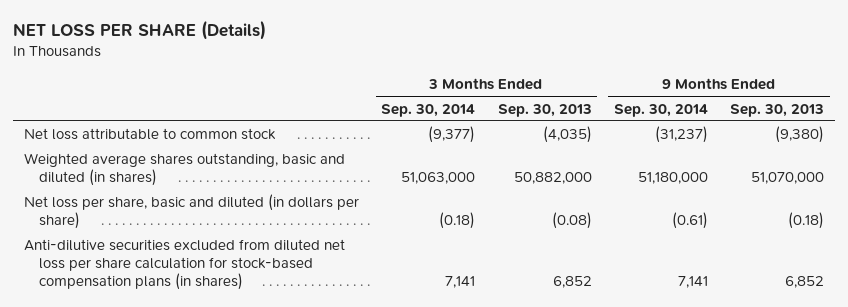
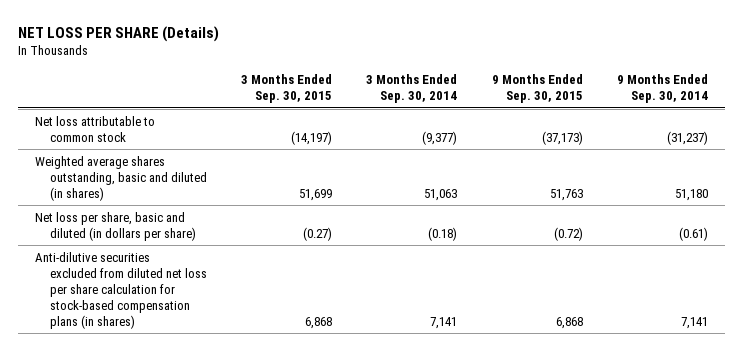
[497,103,592,117] Sep. 30, 2013 -> none
[730,103,825,117] Sep. 30, 2013 -> none
none -> [240,74,332,104] 3 Months Ended Sep. 30, 2015
none -> [491,74,583,104] 9 Months Ended Sep. 30, 2015
[401,172,476,185] 51,063,000 -> [424,188,458,201] 51,063
[637,172,708,185] 51,180,000 -> [675,188,709,201] 51,180

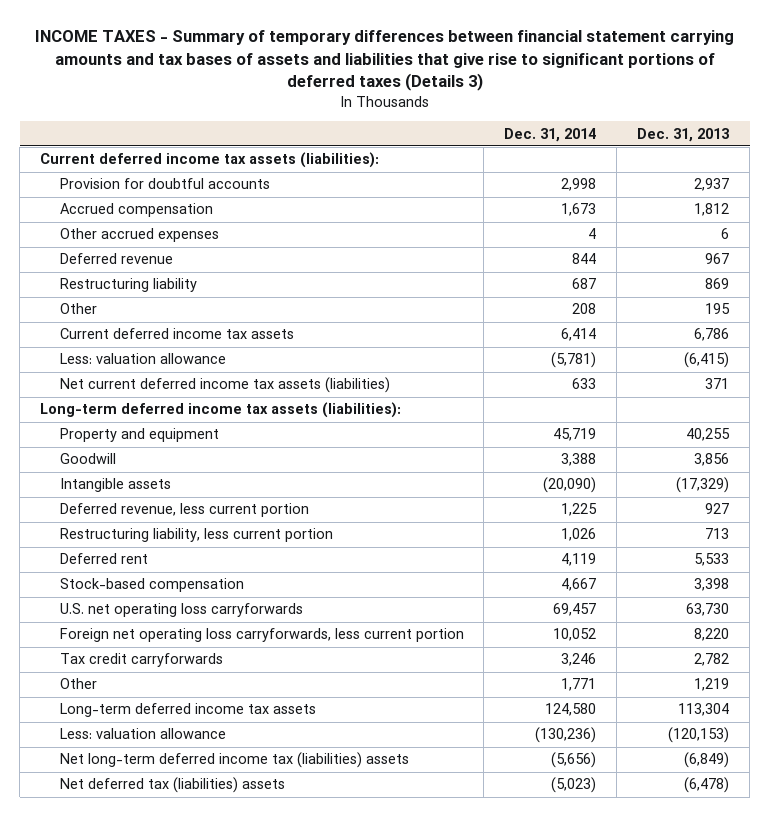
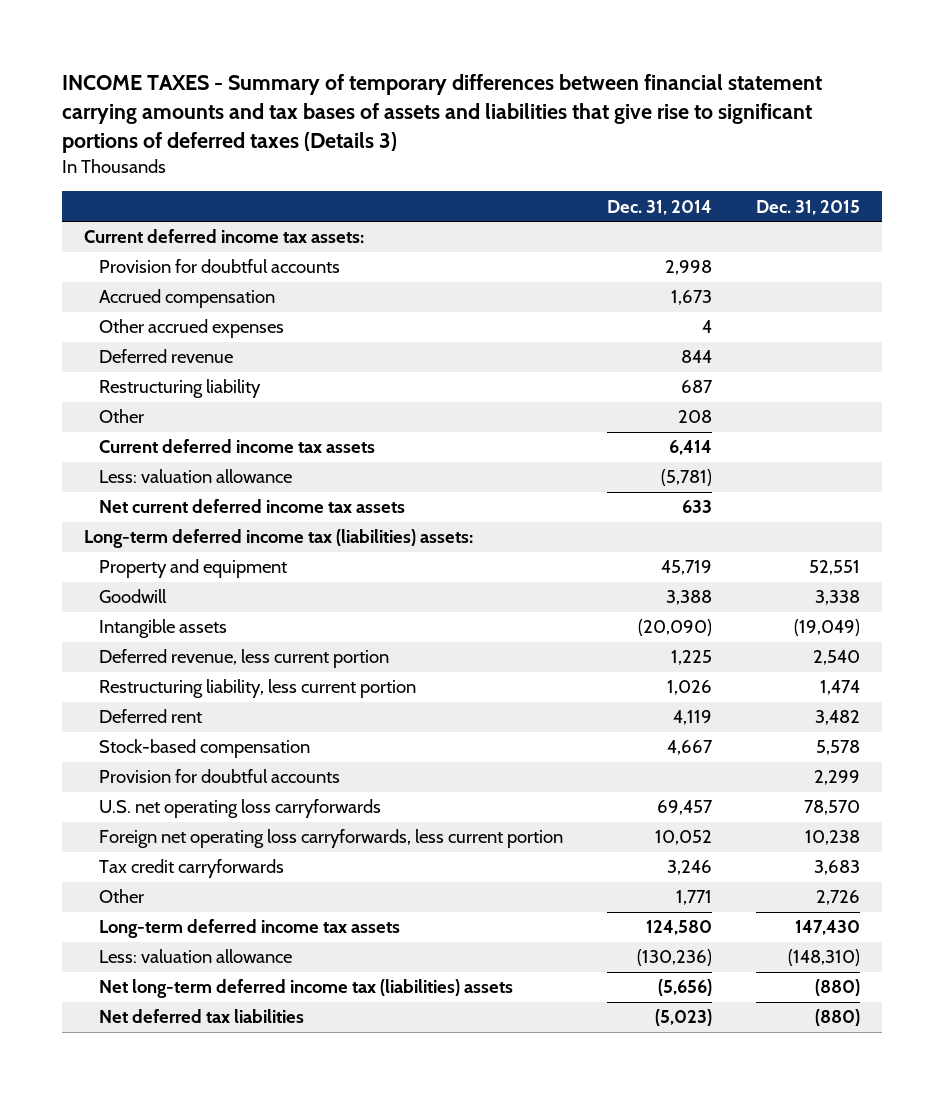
[637,127,730,142] Dec. 31, 2013 -> none
none -> [756,199,861,215] Dec. 31, 2015
[40,152,380,169] Current deferred income tax assets (liabilities): -> [83,229,364,244] Current deferred income tax assets:
[59,377,390,394] Net current deferred income tax assets (liabilities) -> [99,499,406,514] Net current deferred income tax assets
[40,402,402,419] Long-term deferred income tax assets (liabilities): -> [83,529,473,549] Long-term deferred income tax (liabilities) assets:
none -> [99,769,341,784] Provision for doubtful accounts
[59,777,285,794] Net deferred tax (liabilities) assets -> [99,1009,305,1024] Net deferred tax liabilities

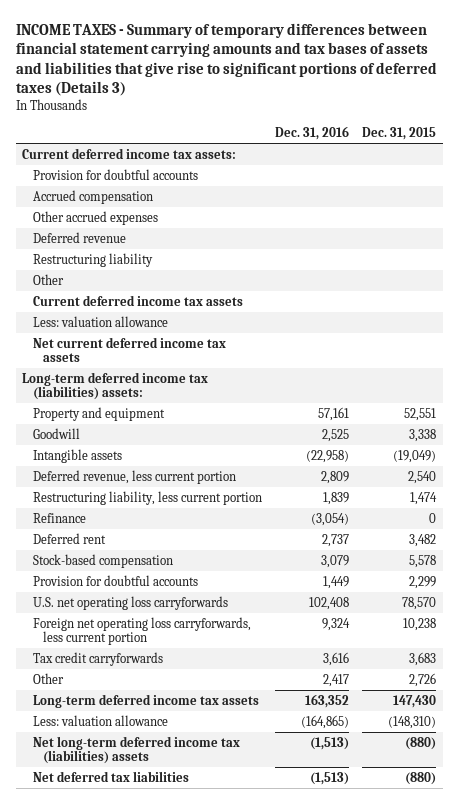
[607,199,713,215] Dec. 31, 2014 -> none
none -> [274,125,349,140] Dec. 31, 2016
none -> [32,512,86,523] Refinance

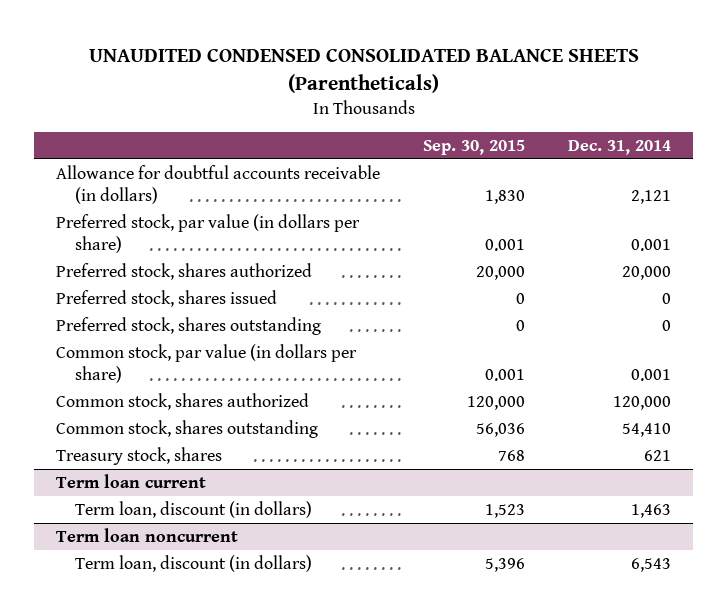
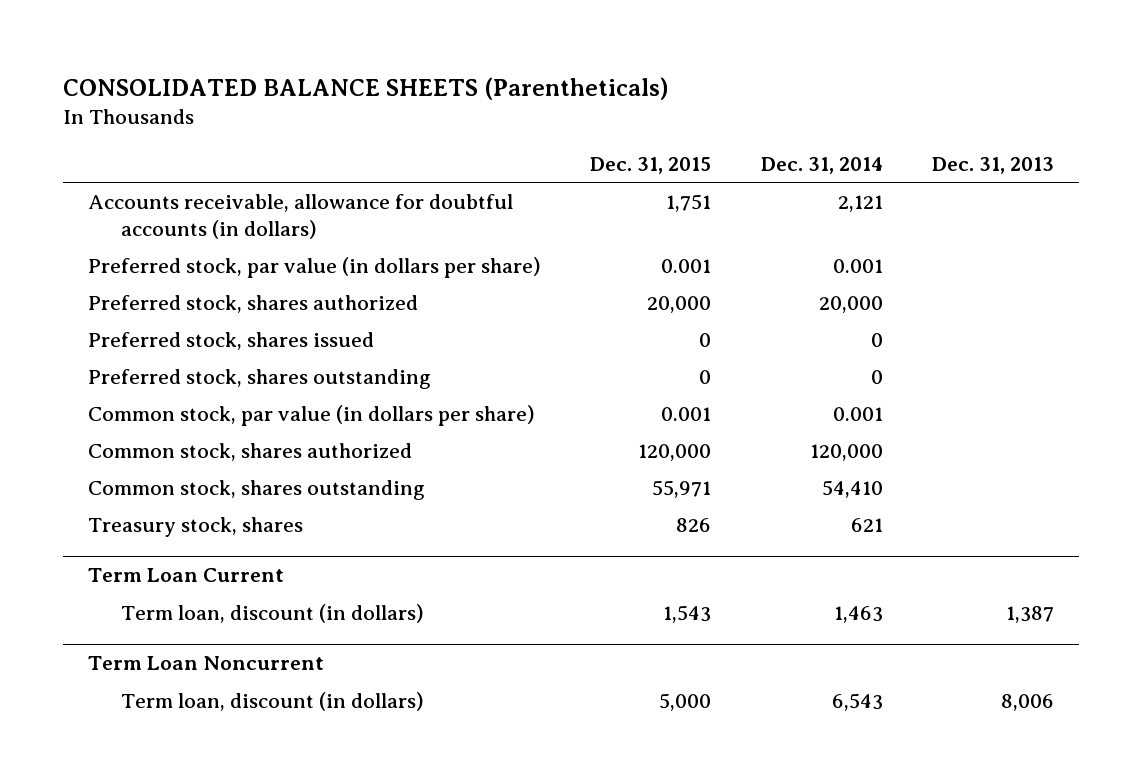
[88,48,639,93] UNAUDITED CONDENSED CONSOLIDATED BALANCE SHEETS (Parentheticals) -> [63,76,670,100] CONSOLIDATED BALANCE SHEETS (Parentheticals)
[423,139,526,155] Sep. 30, 2015 -> none
none -> [590,156,712,174] Dec. 31, 2015
none -> [932,156,1055,174] Dec. 31, 2013
[55,165,380,205] Allowance for doubtful accounts receivable (in dollars) -> [88,193,514,239] Accounts receivable, allowance for doubtful accounts (in dollars)
[55,474,206,489] Term loan current -> [88,568,285,583] Term Loan Current
[55,528,238,543] Term loan noncurrent -> [88,656,325,671] Term Loan Noncurrent

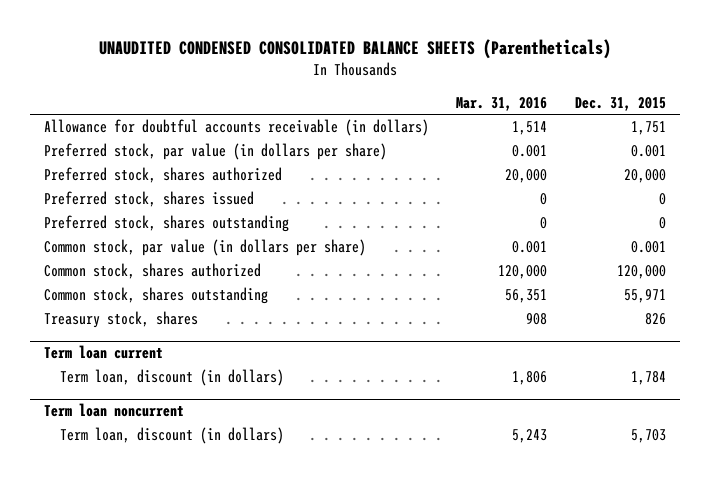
[63,76,670,100] CONSOLIDATED BALANCE SHEETS (Parentheticals) -> [98,38,611,59] UNAUDITED CONDENSED CONSOLIDATED BALANCE SHEETS (Parentheticals)
[760,156,883,174] Dec. 31, 2014 -> none
[932,156,1055,174] Dec. 31, 2013 -> none
none -> [456,96,548,111] Mar. 31, 2016
[88,193,514,239] Accounts receivable, allowance for doubtful accounts (in dollars) -> [43,119,429,137] Allowance for doubtful accounts receivable (in dollars)
[88,568,285,583] Term Loan Current -> [43,345,163,360] Term loan current
[663,604,712,623] 1,543 -> [631,371,667,386] 1,784
[88,656,325,671] Term Loan Noncurrent -> [43,403,184,418] Term loan noncurrent
[659,692,712,711] 5,000 -> [631,429,667,444] 5,703

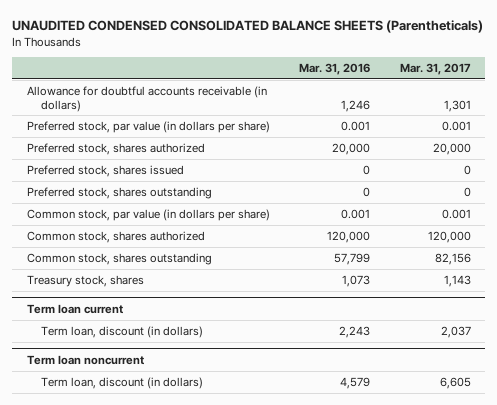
[575,96,667,111] Dec. 31, 2015 -> none
none -> [399,63,471,76] Mar. 31, 2017
[512,121,548,136] 1,514 -> [341,99,371,112] 1,246
[505,289,548,304] 56,351 -> [334,252,371,265] 57,799
[526,313,548,326] 908 -> [342,274,371,287] 1,073
[512,371,548,386] 1,806 -> [339,325,371,338] 2,243
[512,429,548,444] 5,243 -> [340,376,371,389] 4,579

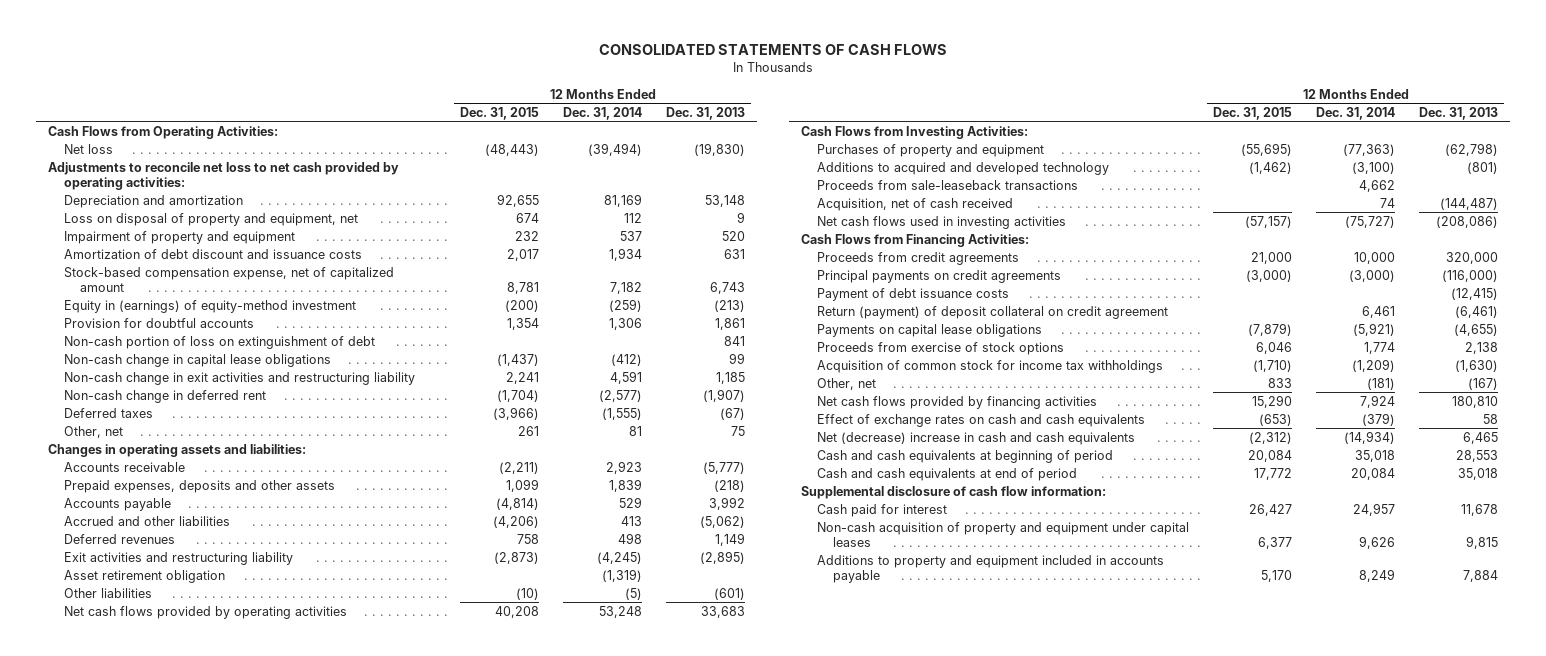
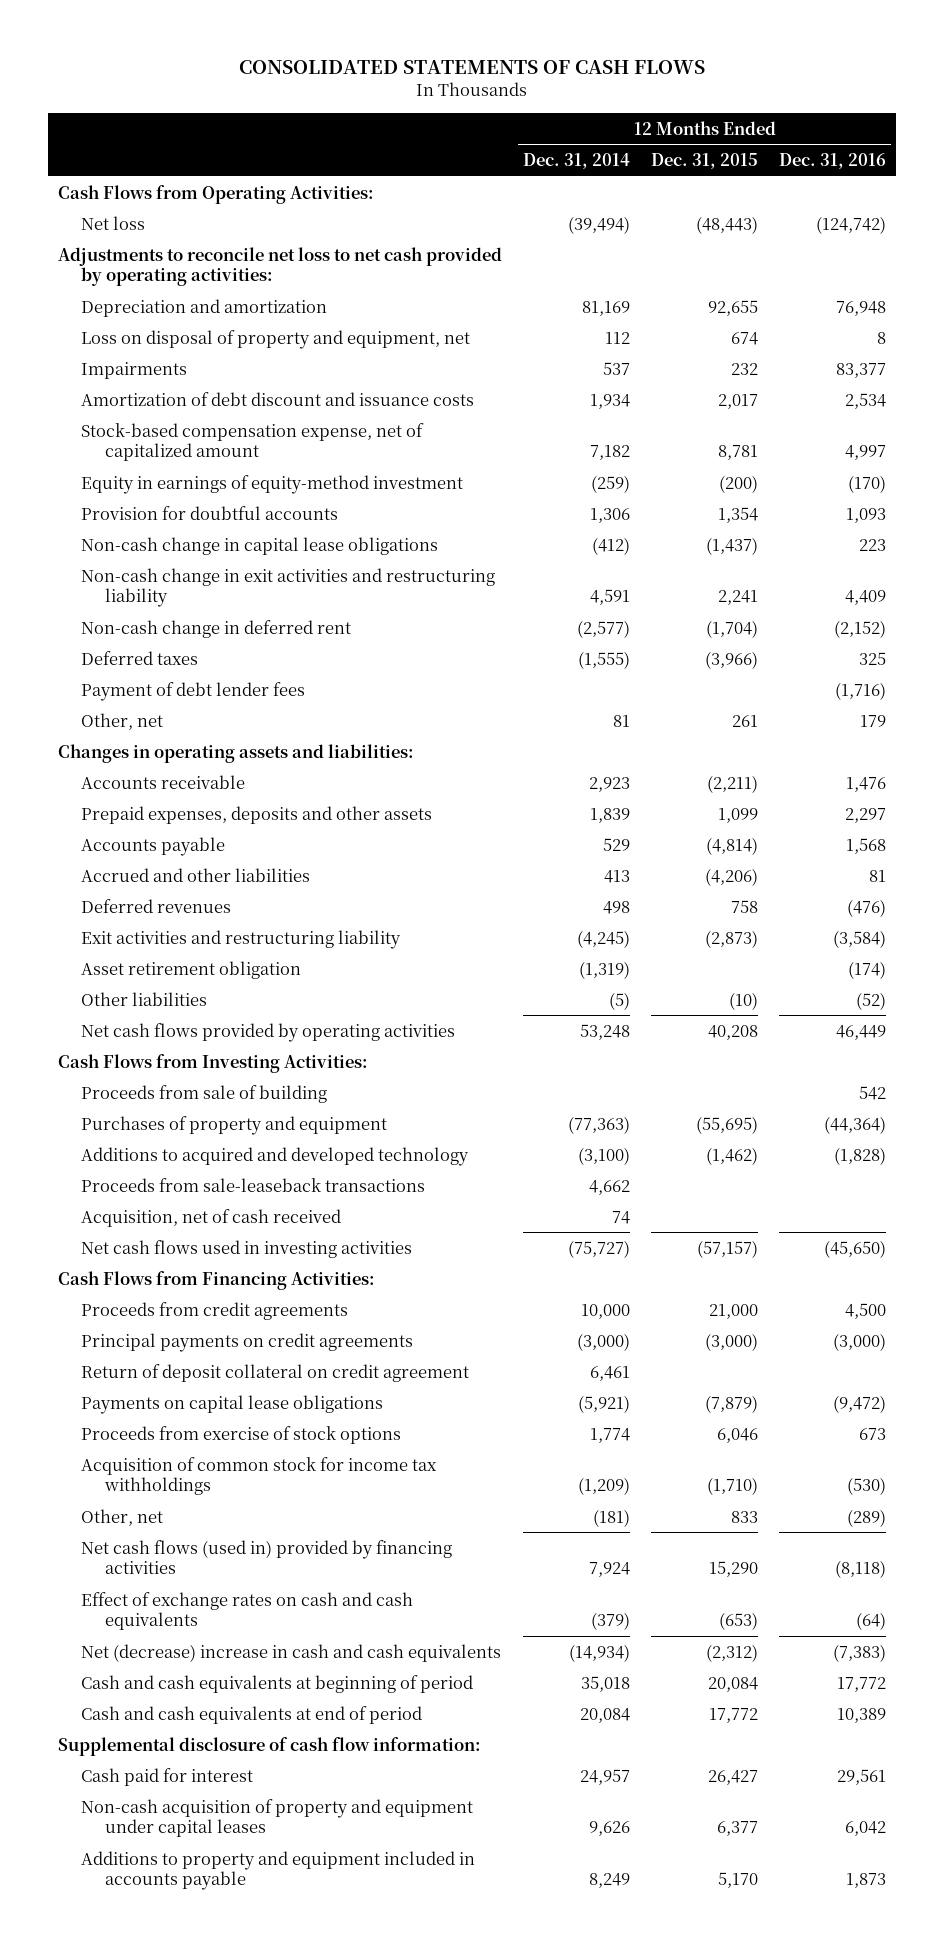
[666,106,746,120] Dec. 31, 2013 -> none
none -> [778,153,886,170] Dec. 31, 2016
[63,230,295,244] Impairment of property and equipment -> [81,361,188,379] Impairments
[63,299,356,313] Equity in (earnings) of equity-method investment -> [81,474,464,494] Equity in earnings of equity-method investment
[63,335,375,349] Non-cash portion of loss on extinguishment of debt -> none
none -> [81,681,306,701] Payment of debt lender fees
none -> [81,1084,328,1103] Proceeds from sale of building
[816,287,1009,301] Payment of debt issuance costs -> none
[816,305,1168,319] Return (payment) of deposit collateral on credit agreement -> [81,1363,470,1382] Return of deposit collateral on credit agreement
[816,395,1097,409] Net cash flows provided by financing activities -> [81,1539,453,1575] Net cash flows (used in) provided by financing activities

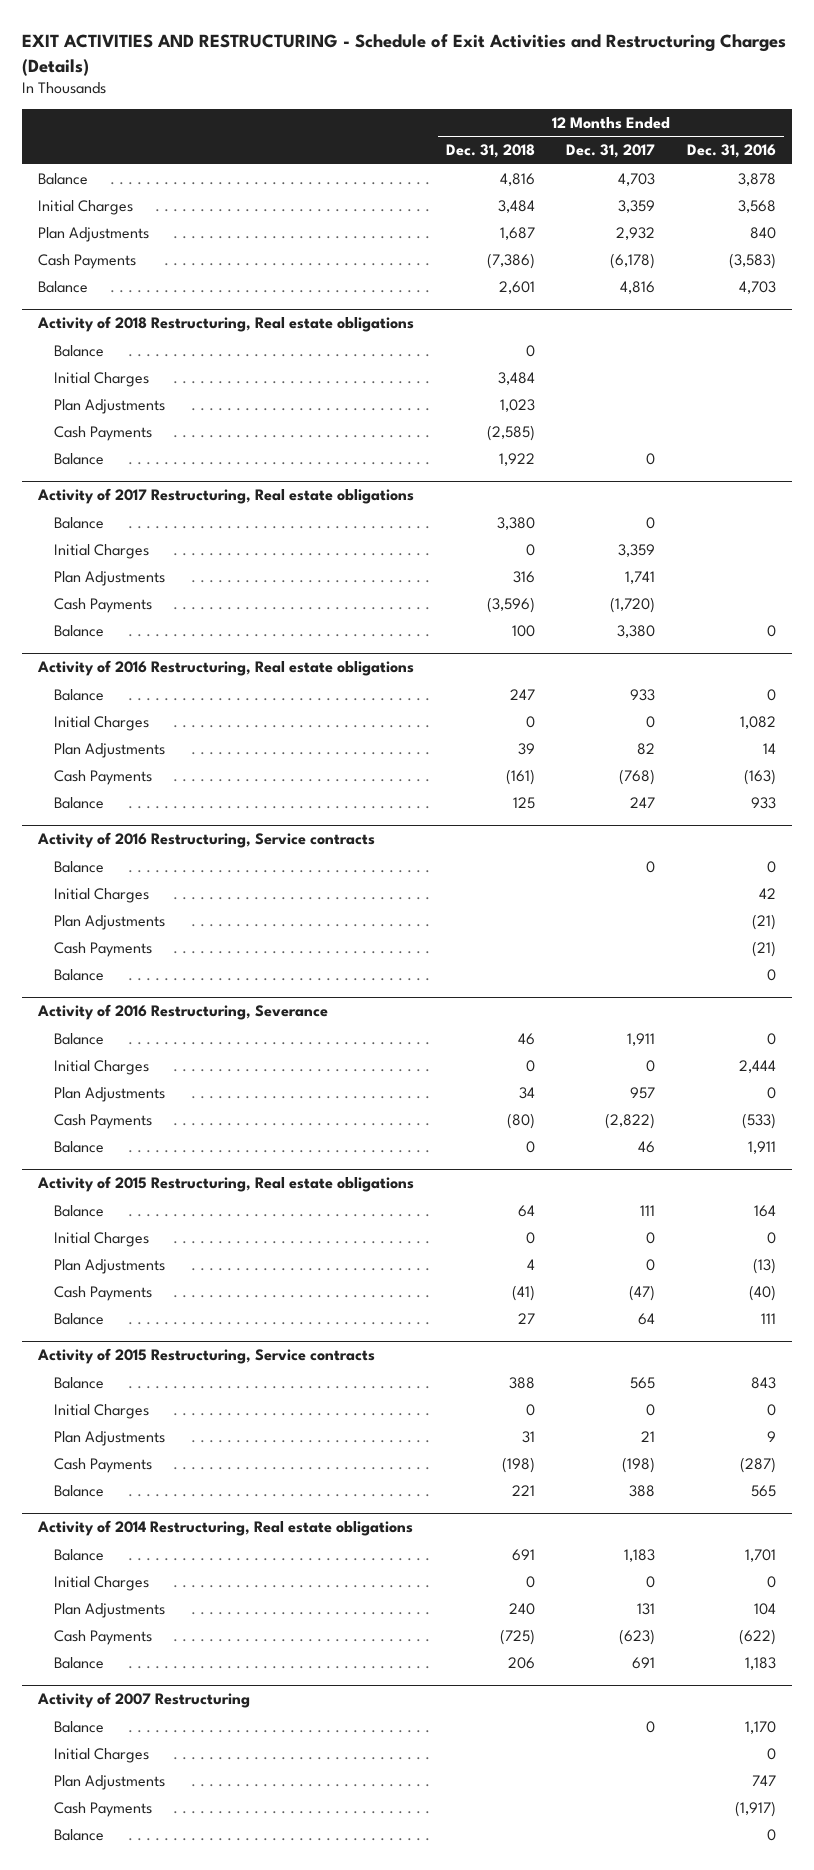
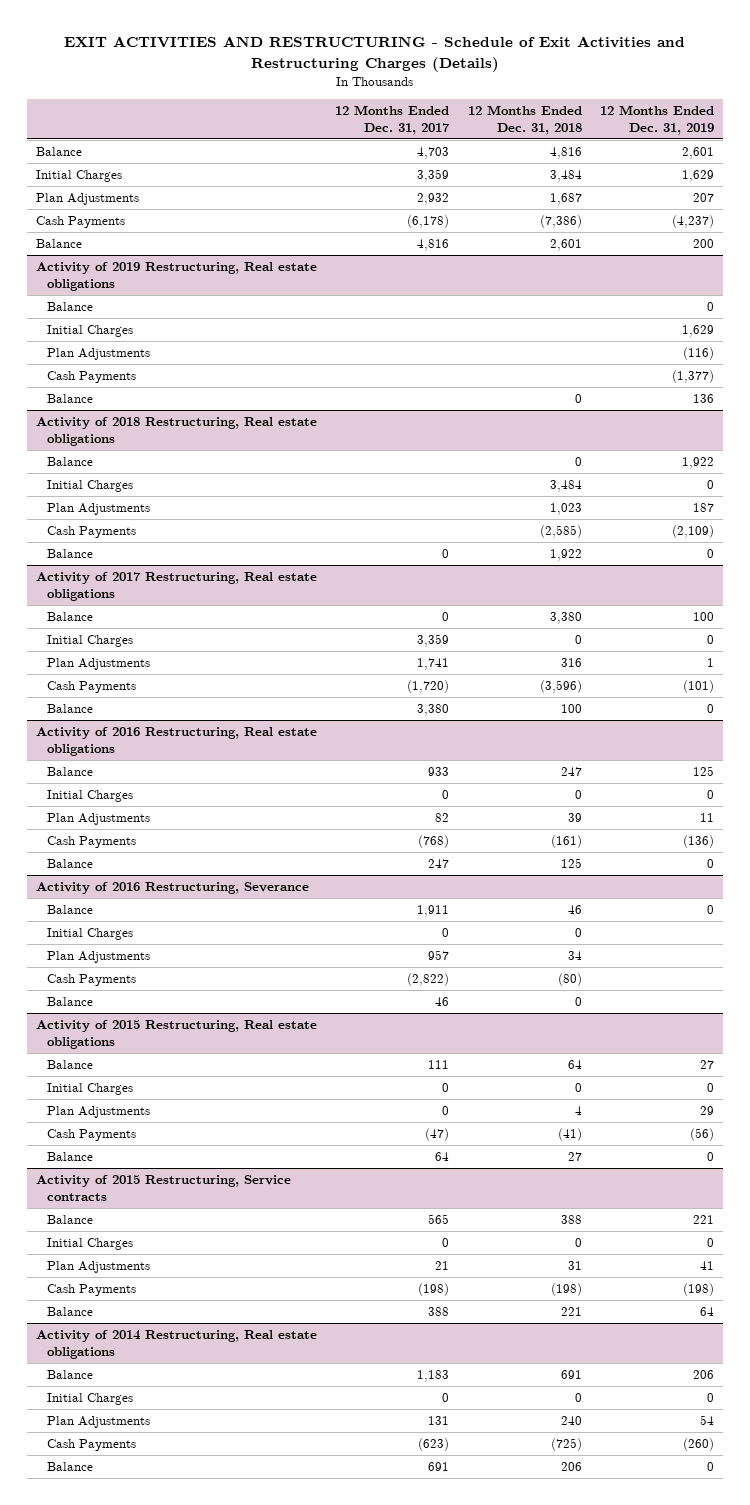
[686,144,776,159] Dec. 31, 2016 -> none
none -> [599,104,714,135] 12 Months Ended Dec. 31, 2019
none -> [36,262,318,291] Activity of 2019 Restructuring, Real estate obligations
none -> [47,302,94,312] Balance
none -> [47,325,134,338] Initial Charges
none -> [47,348,151,361] Plan Adjustments
none -> [47,371,137,384] Cash Payments
none -> [47,394,94,404] Balance
[37,832,376,849] Activity of 2016 Restructuring, Service contracts -> none
[54,860,105,873] Balance -> none
[54,887,150,903] Initial Charges -> none
[54,914,166,930] Plan Adjustments -> none
[54,941,153,957] Cash Payments -> none
[54,968,105,981] Balance -> none
[37,1692,251,1709] Activity of 2007 Restructuring -> none
[54,1720,105,1733] Balance -> none
[54,1747,150,1763] Initial Charges -> none
[54,1774,166,1790] Plan Adjustments -> none
[54,1801,153,1817] Cash Payments -> none
[54,1828,105,1841] Balance -> none

